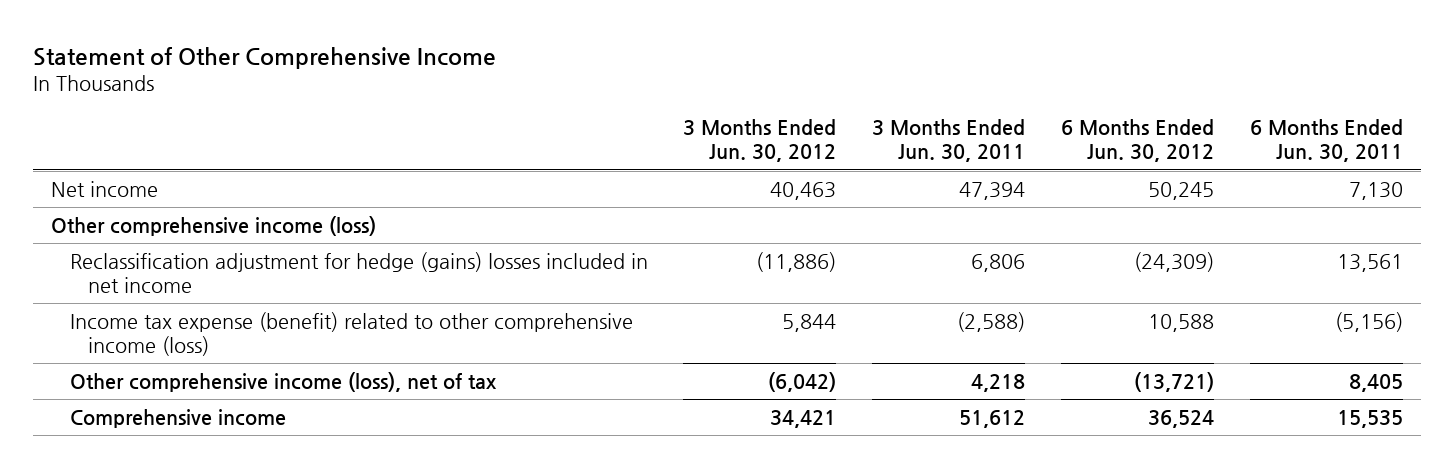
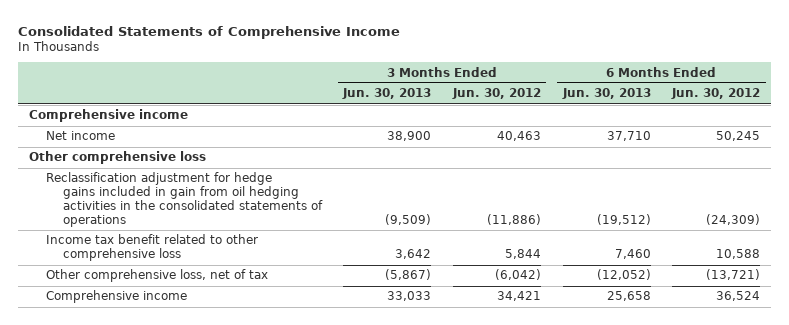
[33,46,497,69] Statement of Other Comprehensive Income -> [18,25,401,39] Consolidated Statements of Comprehensive Income
[872,119,1026,163] 3 Months Ended Jun. 30, 2011 -> none
[1249,119,1403,163] 6 Months Ended Jun. 30, 2011 -> none
none -> [342,88,432,100] Jun. 30, 2013
none -> [561,88,651,100] Jun. 30, 2013
none -> [28,109,188,123] Comprehensive income
[51,216,377,237] Other comprehensive income (loss) -> [28,151,206,165] Other comprehensive loss
[69,252,648,293] Reclassification adjustment for hedge (gains) losses included in net income -> [45,172,323,228] Reclassification adjustment for hedge gains included in gain from oil hedging activities in the consolidated statements of operations
[69,312,633,356] Income tax expense (benefit) related to other comprehensive income (loss) -> [45,234,258,262] Income tax benefit related to other comprehensive loss
[69,372,497,393] Other comprehensive income (loss), net of tax -> [45,269,268,283] Other comprehensive loss, net of tax

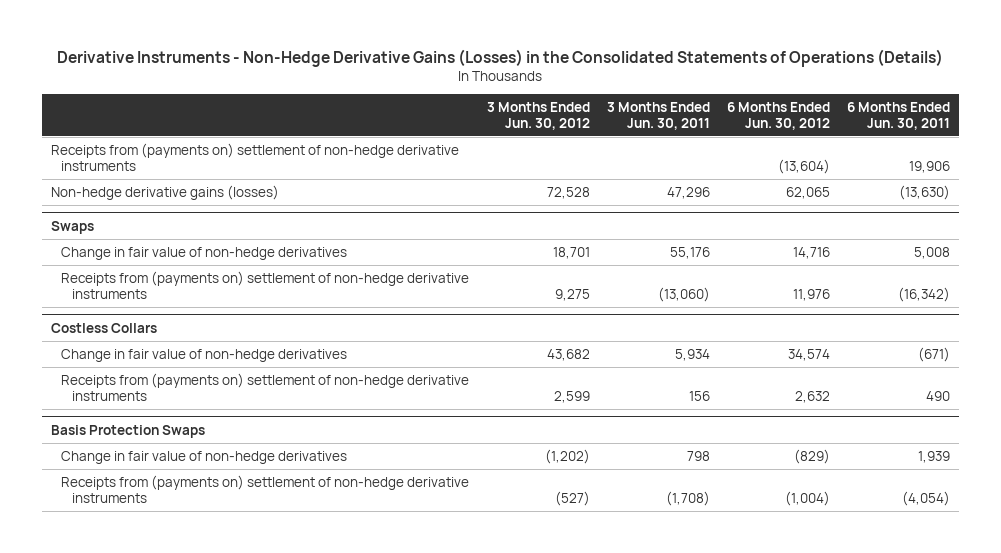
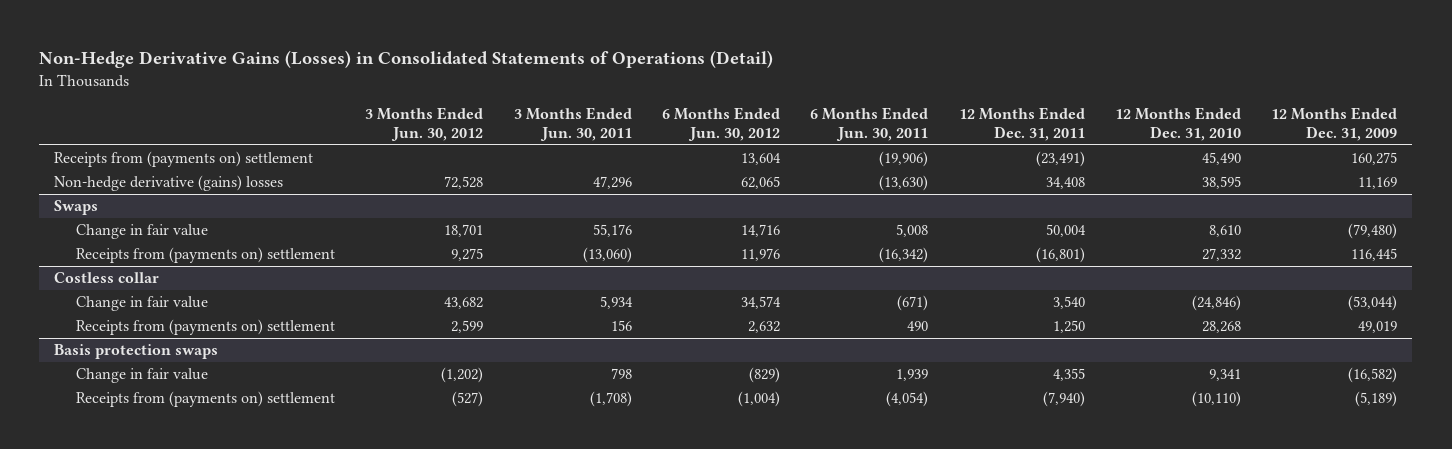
[57,48,944,67] Derivative Instruments - Non-Hedge Derivative Gains (Losses) in the Consolidated Statements of Operations (Details) -> [39,49,774,68] Non-Hedge Derivative Gains (Losses) in Consolidated Statements of Operations (Detail)
none -> [958,106,1085,141] 12 Months Ended Dec. 31, 2011
none -> [1114,106,1241,141] 12 Months Ended Dec. 31, 2010
none -> [1271,106,1398,141] 12 Months Ended Dec. 31, 2009
[50,142,459,171] Receipts from (payments on) settlement of non-hedge derivative instruments -> [54,151,314,168] Receipts from (payments on) settlement
[777,158,830,174] (13,604) -> [740,153,781,166] 13,604
[908,160,950,173] 19,906 -> [879,151,929,168] (19,906)
[50,184,279,200] Non-hedge derivative gains (losses) -> [54,175,284,192] Non-hedge derivative (gains) losses
[61,246,348,260] Change in fair value of non-hedge derivatives -> [75,224,208,240] Change in fair value
[61,270,470,299] Receipts from (payments on) settlement of non-hedge derivative instruments -> [75,247,335,264] Receipts from (payments on) settlement
[50,322,157,333] Costless Collars -> [54,272,160,284] Costless collar
[61,348,348,362] Change in fair value of non-hedge derivatives -> [75,296,208,312] Change in fair value
[61,372,470,401] Receipts from (payments on) settlement of non-hedge derivative instruments -> [75,319,335,336] Receipts from (payments on) settlement
[50,424,205,438] Basis Protection Swaps -> [54,344,219,360] Basis protection swaps
[61,450,348,464] Change in fair value of non-hedge derivatives -> [75,368,208,384] Change in fair value
[61,474,470,503] Receipts from (payments on) settlement of non-hedge derivative instruments -> [75,391,335,408] Receipts from (payments on) settlement

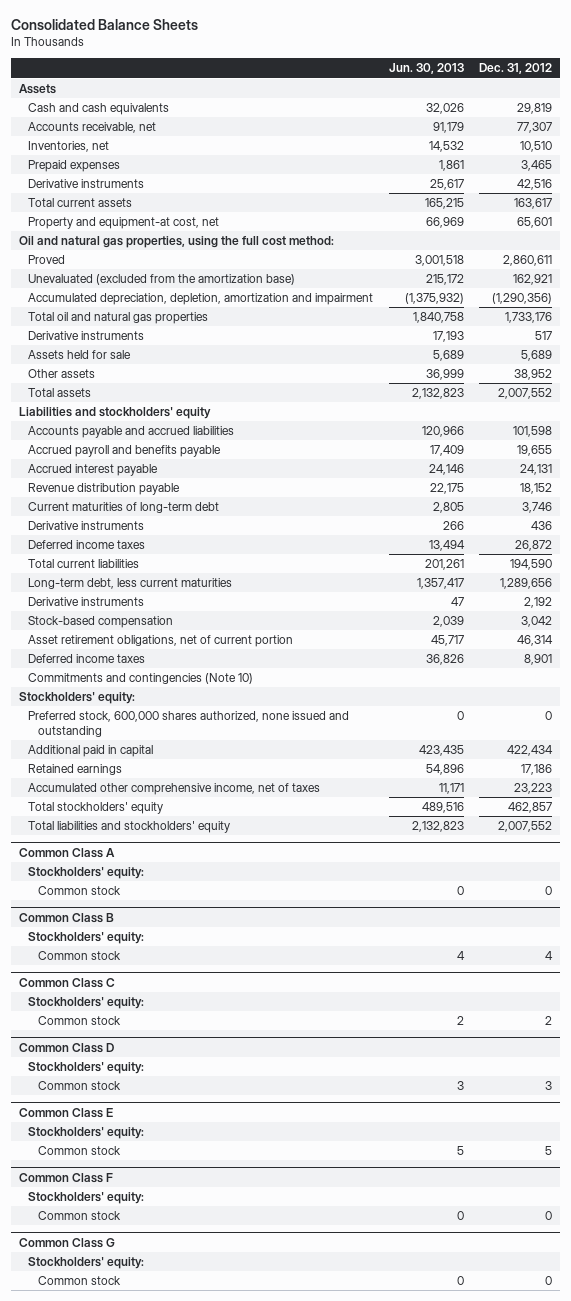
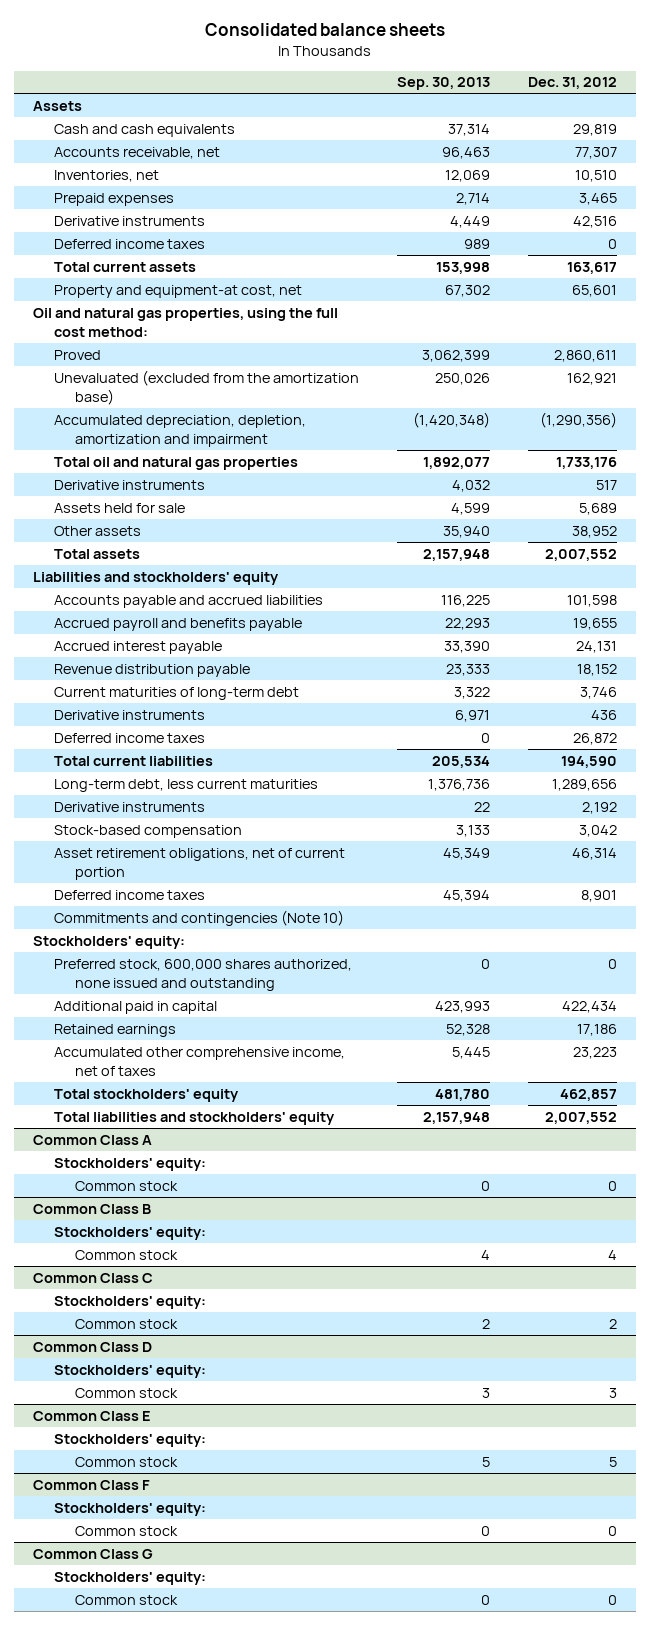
[11,18,199,30] Consolidated Balance Sheets -> [204,23,445,37] Consolidated balance sheets
[388,63,464,75] Jun. 30, 2013 -> none
none -> [396,77,490,91] Sep. 30, 2013
none -> [53,238,205,249] Deferred income taxes

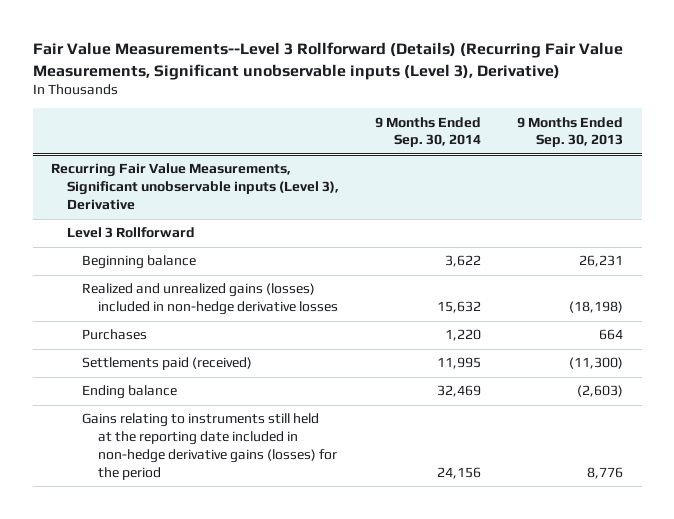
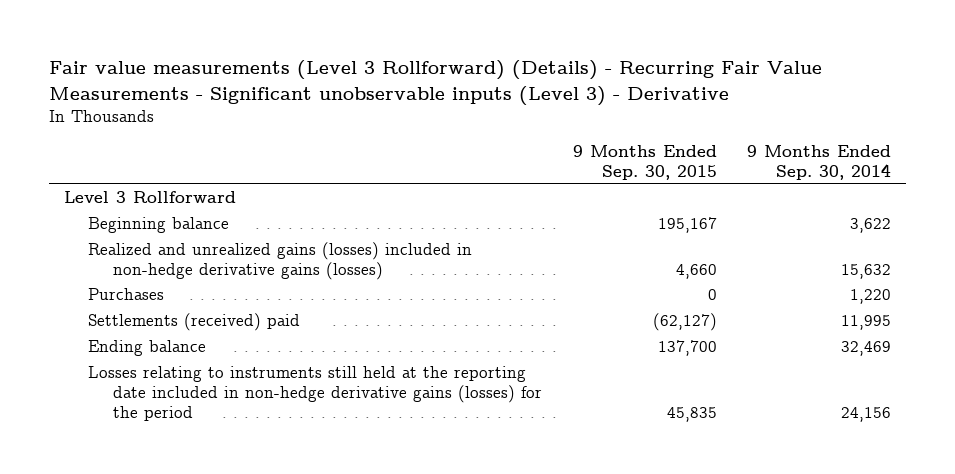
[32,42,623,80] Fair Value Measurements--Level 3 Rollforward (Details) (Recurring Fair Value Measurements, Significant unobservable inputs (Level 3), Derivative) -> [48,60,822,106] Fair value measurements (Level 3 Rollforward) (Details) - Recurring Fair Value Measurements - Significant unobservable inputs (Level 3) - Derivative
[517,116,624,148] 9 Months Ended Sep. 30, 2013 -> none
none -> [572,144,717,180] 9 Months Ended Sep. 30, 2015
[50,163,339,211] Recurring Fair Value Measurements, Significant unobservable inputs (Level 3), Derivative -> none
[82,283,339,316] Realized and unrealized gains (losses) included in non-hedge derivative losses -> [88,242,473,281] Realized and unrealized gains (losses) included in non-hedge derivative gains (losses)
[82,357,253,371] Settlements paid (received) -> [88,313,301,332] Settlements (received) paid
[82,413,338,481] Gains relating to instruments still held at the reporting date included in non-hedge derivative gains (losses) for the period -> [88,366,543,421] Losses relating to instruments still held at the reporting date included in non-hedge derivative gains (losses) for the period

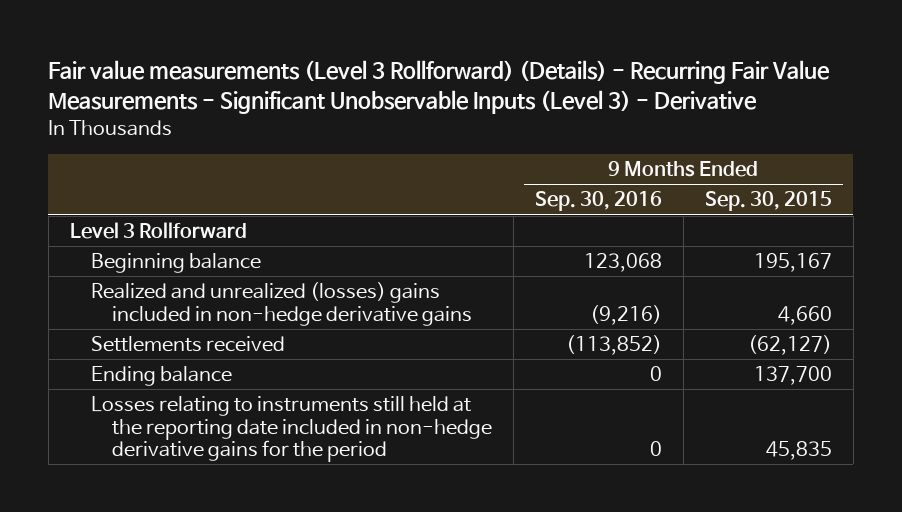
[48,60,822,106] Fair value measurements (Level 3 Rollforward) (Details) - Recurring Fair Value Measurements - Significant unobservable inputs (Level 3) - Derivative -> [48,60,831,115] Fair value measurements (Level 3 Rollforward) (Details) - Recurring Fair Value Measurements - Significant Unobservable Inputs (Level 3) - Derivative
[747,144,892,180] 9 Months Ended Sep. 30, 2014 -> none
none -> [534,191,662,212] Sep. 30, 2016
[88,288,165,301] Purchases -> none
[88,242,473,281] Realized and unrealized gains (losses) included in non-hedge derivative gains (losses) -> [91,282,473,326] Realized and unrealized (losses) gains included in non-hedge derivative gains
[88,313,301,332] Settlements (received) paid -> [91,336,286,353] Settlements received
[88,366,543,421] Losses relating to instruments still held at the reporting date included in non-hedge derivative gains (losses) for the period -> [91,396,493,462] Losses relating to instruments still held at the reporting date included in non-hedge derivative gains for the period

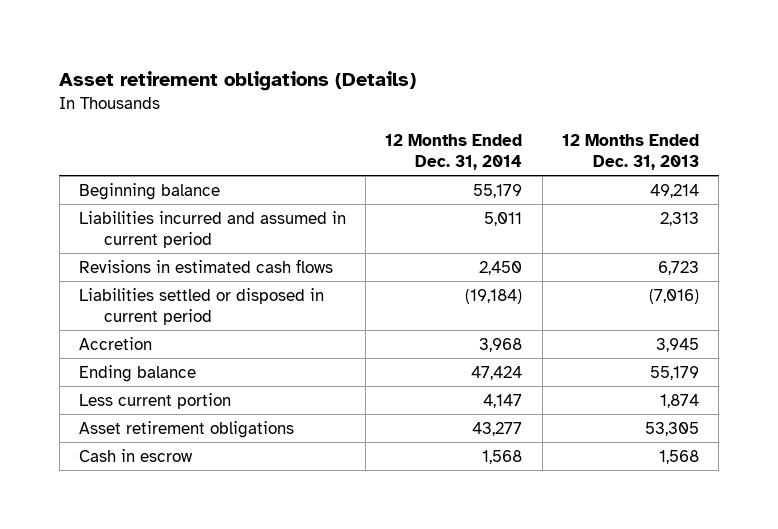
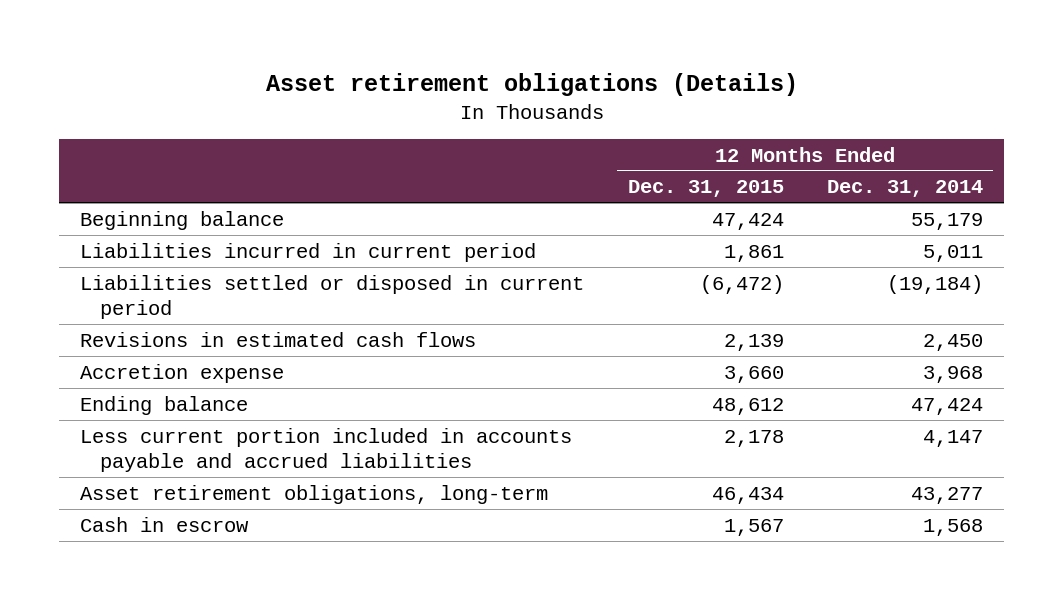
[561,134,699,171] 12 Months Ended Dec. 31, 2013 -> none
none -> [627,180,784,198] Dec. 31, 2015
[78,210,346,248] Liabilities incurred and assumed in current period -> [80,242,537,262] Liabilities incurred in current period
[78,258,333,273] Revisions in estimated cash flows -> [80,331,477,347] Revisions in estimated cash flows
[78,336,152,350] Accretion -> [80,363,285,383] Accretion expense
[78,392,231,409] Less current portion -> [80,427,573,473] Less current portion included in accounts payable and accrued liabilities
[78,420,294,438] Asset retirement obligations -> [80,484,549,504] Asset retirement obligations, long-term

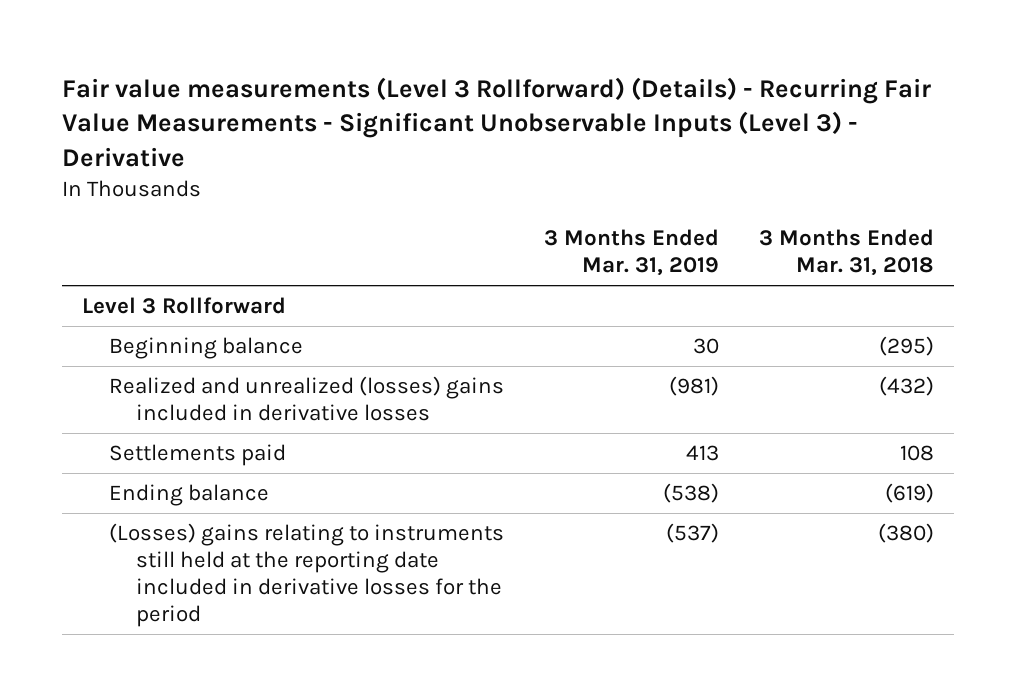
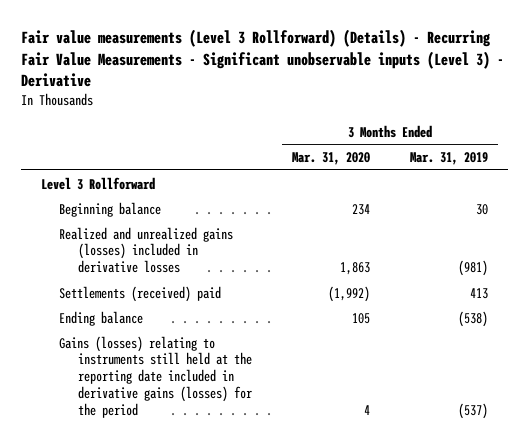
[62,76,932,167] Fair value measurements (Level 3 Rollforward) (Details) - Recurring Fair Value Measurements - Significant Unobservable Inputs (Level 3) - Derivative -> [21,28,505,88] Fair value measurements (Level 3 Rollforward) (Details) - Recurring Fair Value Measurements - Significant unobservable inputs (Level 3) - Derivative
[758,229,934,277] 3 Months Ended Mar. 31, 2018 -> none
none -> [291,152,370,166] Mar. 31, 2020
[109,375,505,421] Realized and unrealized (losses) gains included in derivative losses -> [59,226,234,274] Realized and unrealized gains (losses) included in derivative losses
[109,443,287,466] Settlements paid -> [59,285,222,302] Settlements (received) paid
[109,522,505,627] (Losses) gains relating to instruments still held at the reporting date included in derivative losses for the period -> [59,335,252,419] Gains (losses) relating to instruments still held at the reporting date included in derivative gains (losses) for the period

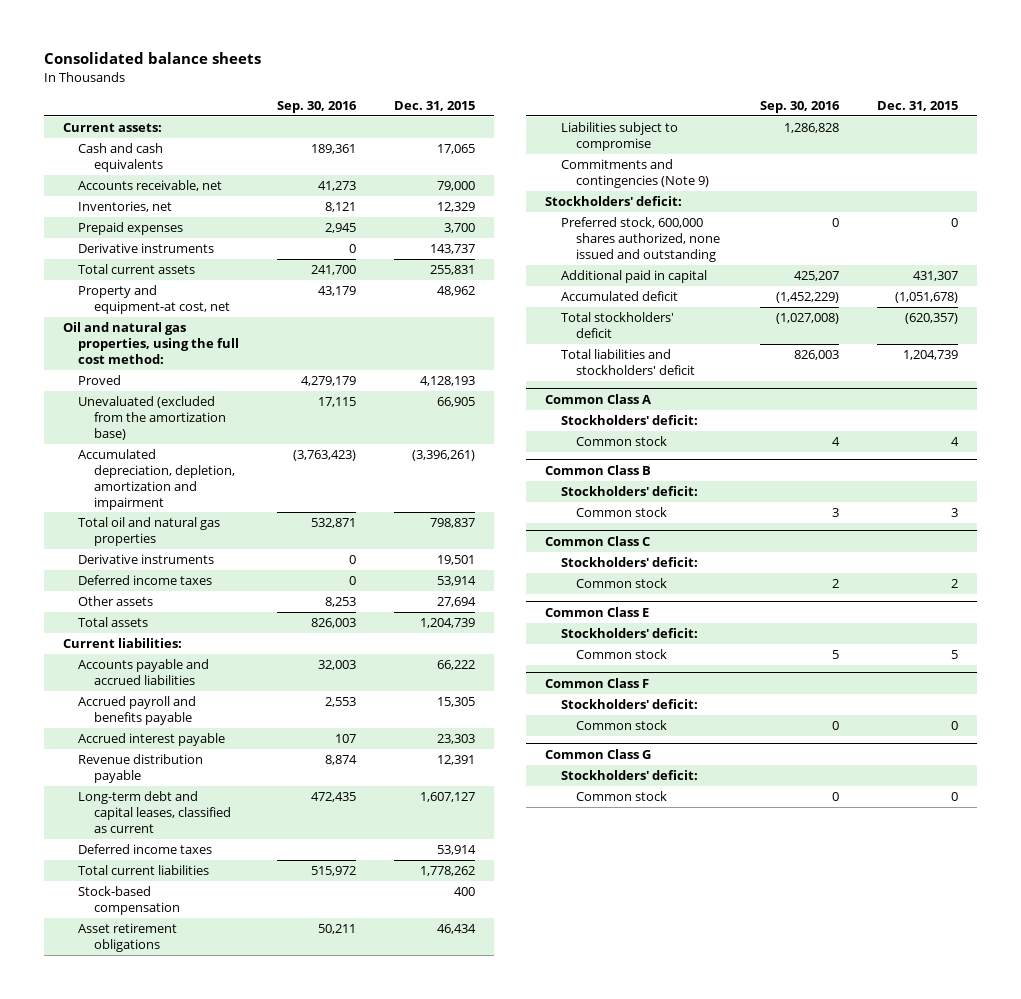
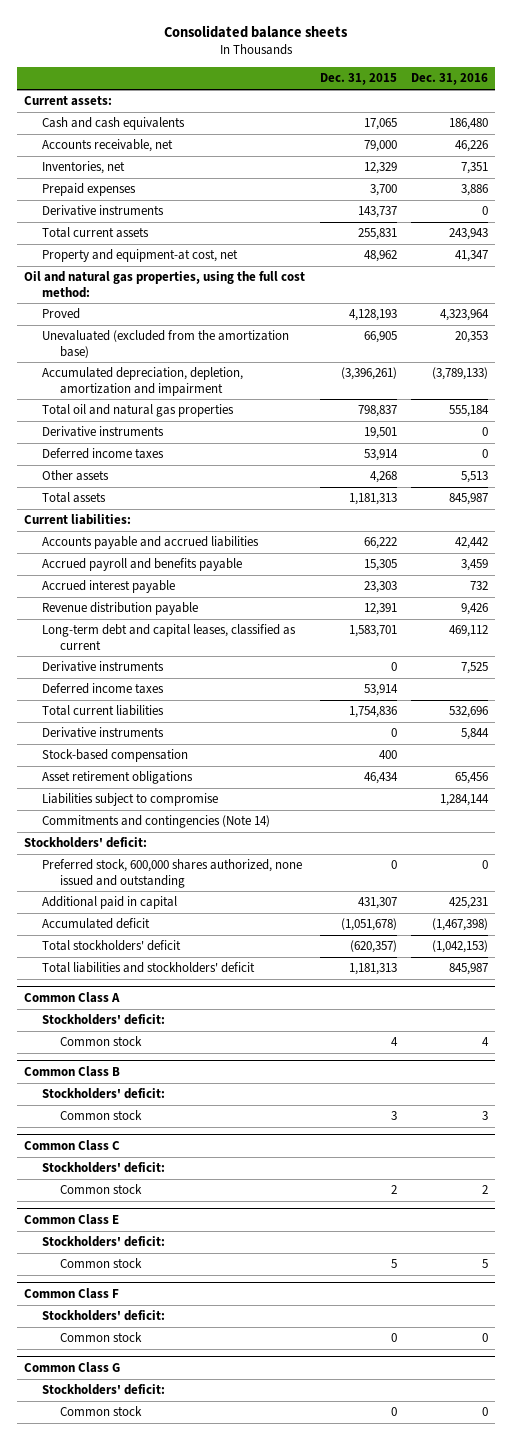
[277,100,358,113] Sep. 30, 2016 -> none
none -> [410,73,488,86] Dec. 31, 2016
[437,597,477,608] 27,694 -> [369,471,397,484] 4,268
[420,618,476,629] 1,204,739 -> [348,493,397,506] 1,181,313
[420,792,476,803] 1,607,127 -> [348,625,397,638] 1,583,701
none -> [42,661,165,673] Derivative instruments
[420,866,476,877] 1,778,262 -> [348,706,397,719] 1,754,836
none -> [42,727,165,739] Derivative instruments
[560,159,710,188] Commitments and contingencies (Note 9) -> [42,815,271,829] Commitments and contingencies (Note 14)
[902,350,958,361] 1,204,739 -> [348,963,397,976] 1,181,313

